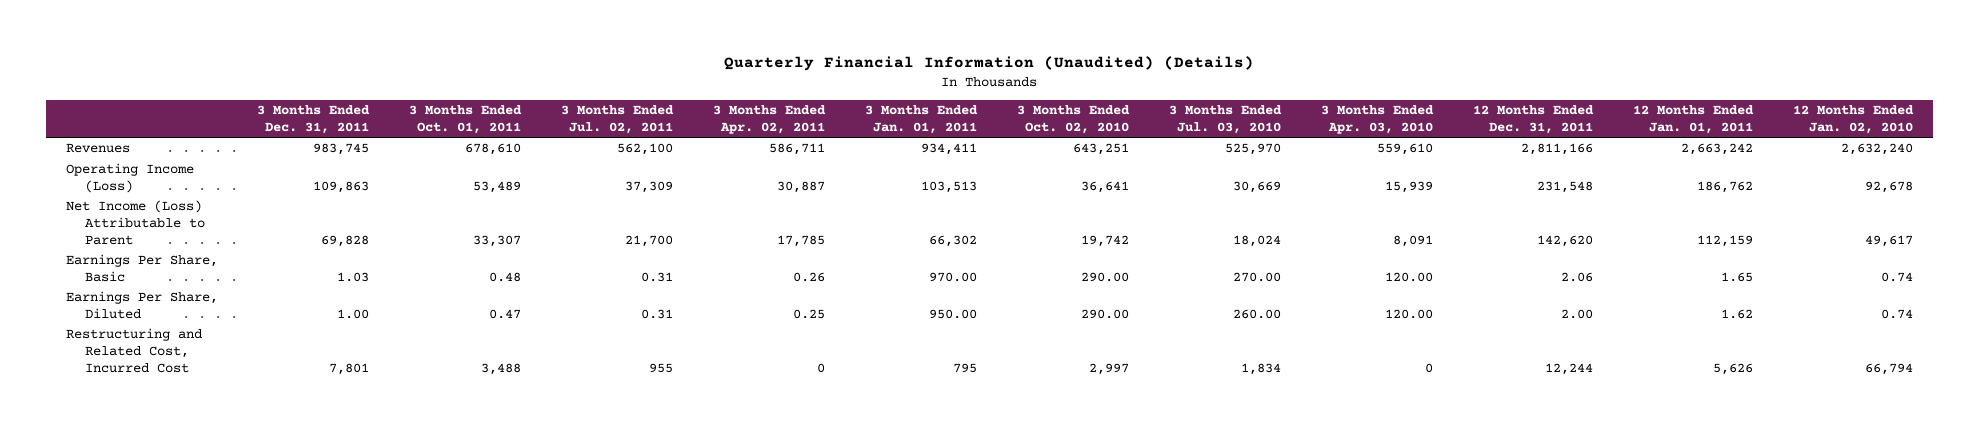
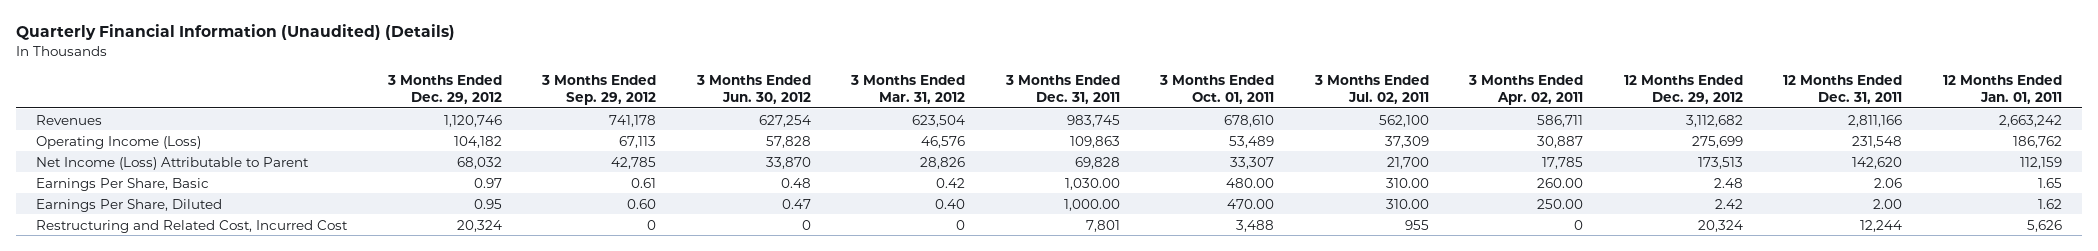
[865,105,979,134] 3 Months Ended Jan. 01, 2011 -> none
[1017,105,1131,134] 3 Months Ended Oct. 02, 2010 -> none
[1169,105,1283,134] 3 Months Ended Jul. 03, 2010 -> none
[1321,105,1435,134] 3 Months Ended Apr. 03, 2010 -> none
[1792,105,1914,134] 12 Months Ended Jan. 02, 2010 -> none
none -> [386,74,502,104] 3 Months Ended Dec. 29, 2012
none -> [541,74,657,105] 3 Months Ended Sep. 29, 2012
none -> [695,74,811,104] 3 Months Ended Jun. 30, 2012
none -> [850,74,966,104] 3 Months Ended Mar. 31, 2012
none -> [1623,74,1743,104] 12 Months Ended Dec. 29, 2012
[337,272,370,283] 1.03 -> [1064,177,1120,190] 1,030.00
[489,272,522,283] 0.48 -> [1226,177,1275,188] 480.00
[641,272,674,283] 0.31 -> [1385,177,1429,188] 310.00
[793,272,826,283] 0.26 -> [1537,177,1584,188] 260.00
[337,309,370,320] 1.00 -> [1063,198,1120,211] 1,000.00
[489,309,522,320] 0.47 -> [1227,198,1275,209] 470.00
[641,309,674,320] 0.31 -> [1385,198,1429,209] 310.00
[793,309,826,320] 0.25 -> [1537,198,1584,209] 250.00

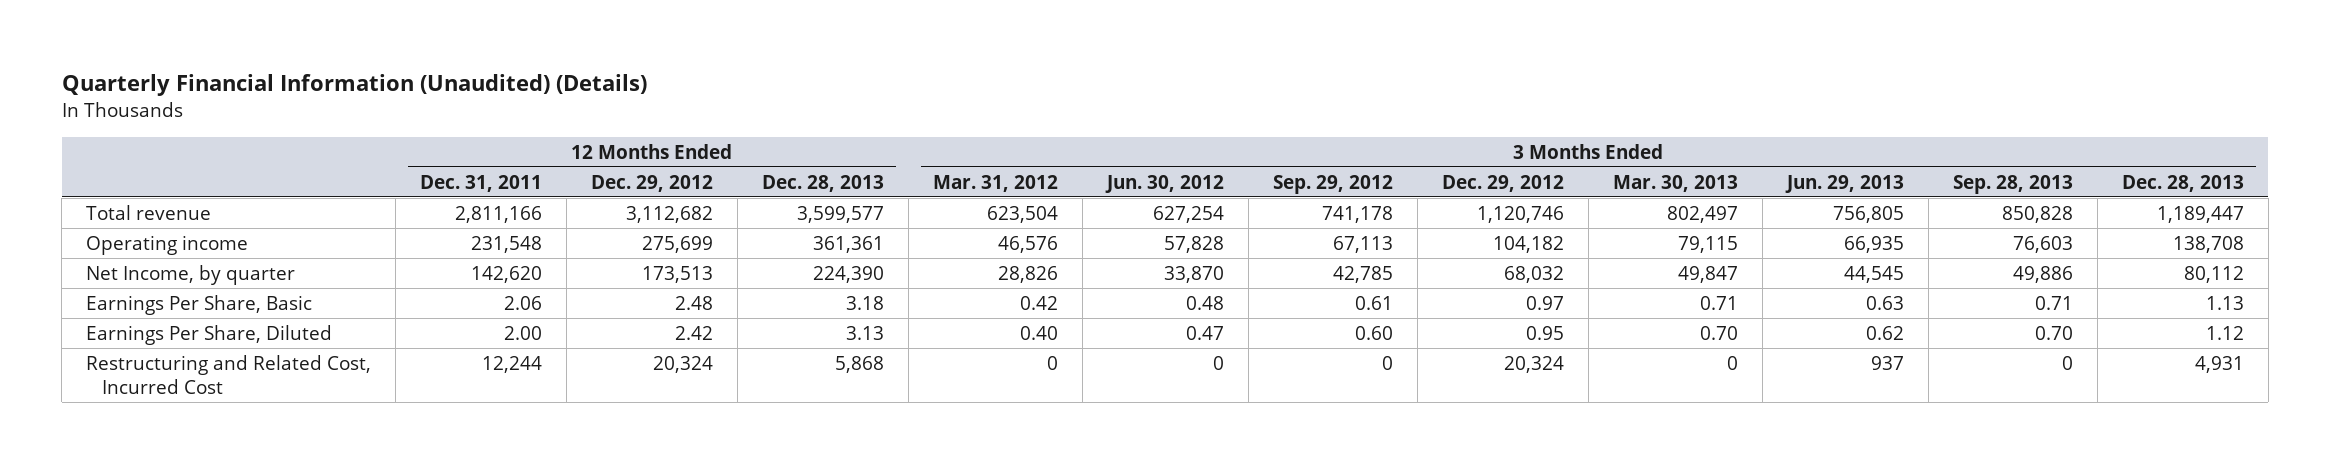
[1004,74,1120,104] 3 Months Ended Dec. 31, 2011 -> none
[1159,74,1275,104] 3 Months Ended Oct. 01, 2011 -> none
[1313,74,1429,104] 3 Months Ended Jul. 02, 2011 -> none
[1468,74,1584,105] 3 Months Ended Apr. 02, 2011 -> none
[1942,74,2062,104] 12 Months Ended Jan. 01, 2011 -> none
none -> [761,174,884,192] Dec. 28, 2013
none -> [1612,174,1738,192] Mar. 30, 2013
none -> [1784,174,1904,193] Jun. 29, 2013
none -> [1952,174,2073,194] Sep. 28, 2013
none -> [2121,174,2244,192] Dec. 28, 2013
[36,114,103,125] Revenues -> [86,204,212,220] Total revenue
[36,135,202,149] Operating Income (Loss) -> [86,234,249,255] Operating income
[36,156,310,170] Net Income (Loss) Attributable to Parent -> [86,264,296,285] Net Income, by quarter

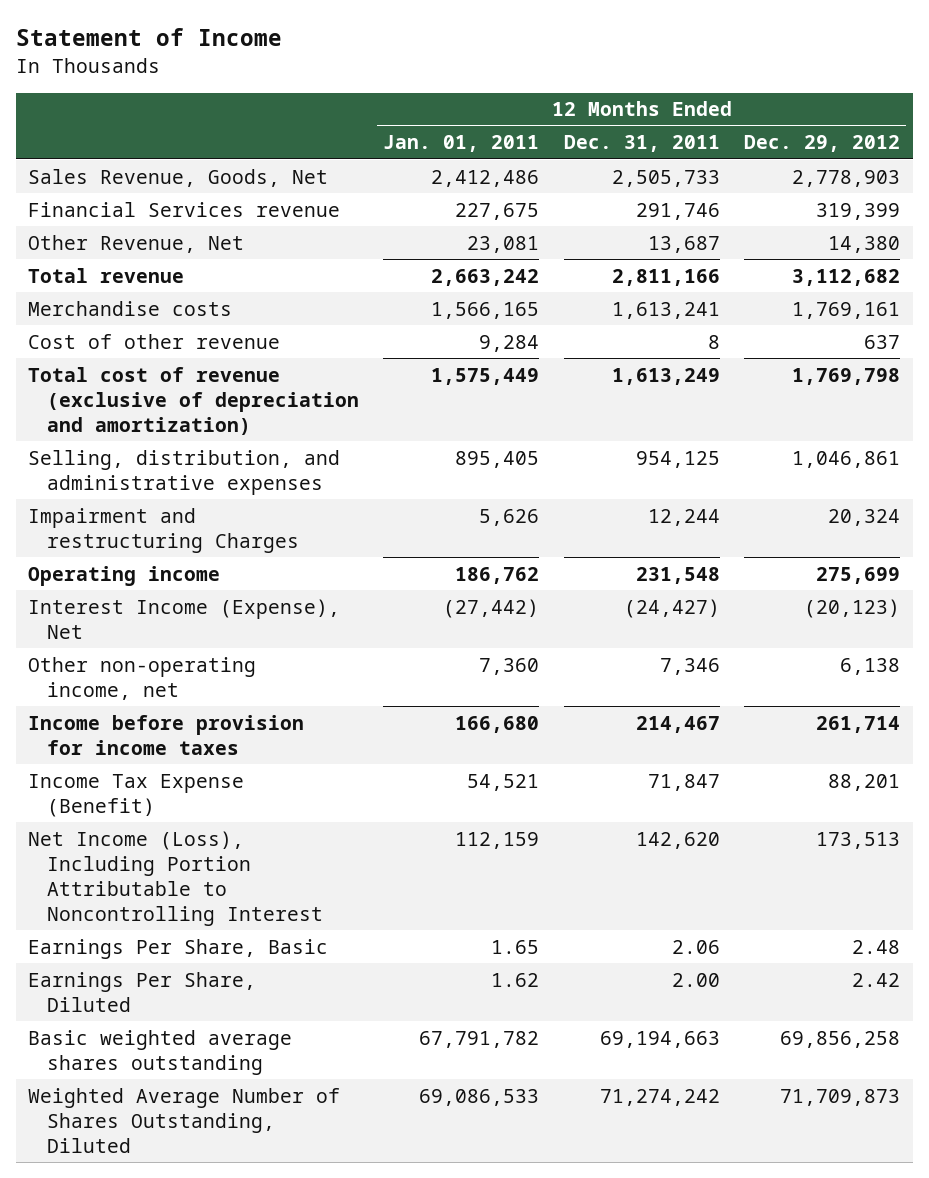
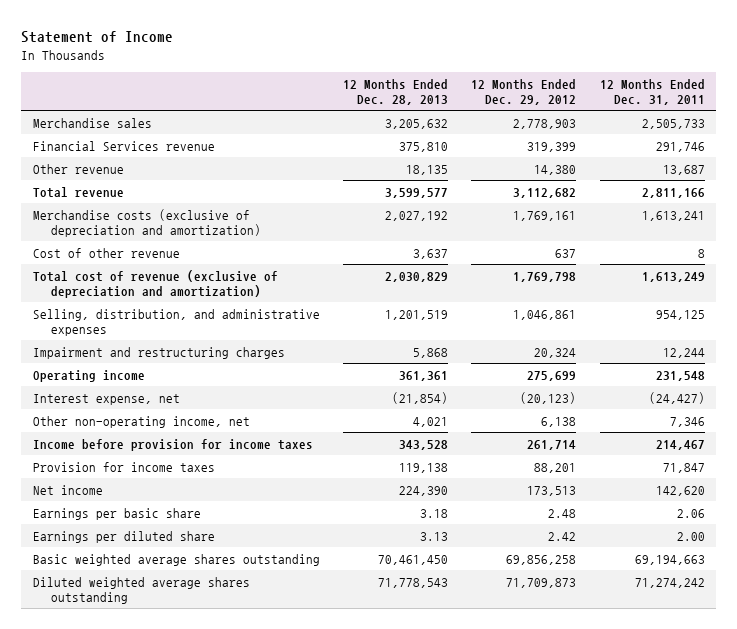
[383,135,540,153] Jan. 01, 2011 -> none
none -> [343,78,449,105] 12 Months Ended Dec. 28, 2013
[28,168,329,187] Sales Revenue, Goods, Net -> [32,117,152,128] Merchandise sales
[28,234,245,253] Other Revenue, Net -> [32,163,124,174] Other revenue
[28,300,233,316] Merchandise costs -> [32,208,262,237] Merchandise costs (exclusive of depreciation and amortization)
[28,507,299,553] Impairment and restructuring Charges -> [32,346,285,359] Impairment and restructuring charges
[28,598,341,639] Interest Income (Expense), Net -> [32,393,180,405] Interest expense, net
[28,773,245,817] Income Tax Expense (Benefit) -> [32,461,215,472] Provision for income taxes
[28,830,323,926] Net Income (Loss), Including Portion Attributable to Noncontrolling Interest -> [32,484,103,495] Net income
[28,938,329,959] Earnings Per Share, Basic -> [32,507,201,520] Earnings per basic share
[28,971,257,1012] Earnings Per Share, Diluted -> [32,530,215,543] Earnings per diluted share
[28,1087,341,1153] Weighted Average Number of Shares Outstanding, Diluted -> [32,576,250,604] Diluted weighted average shares outstanding

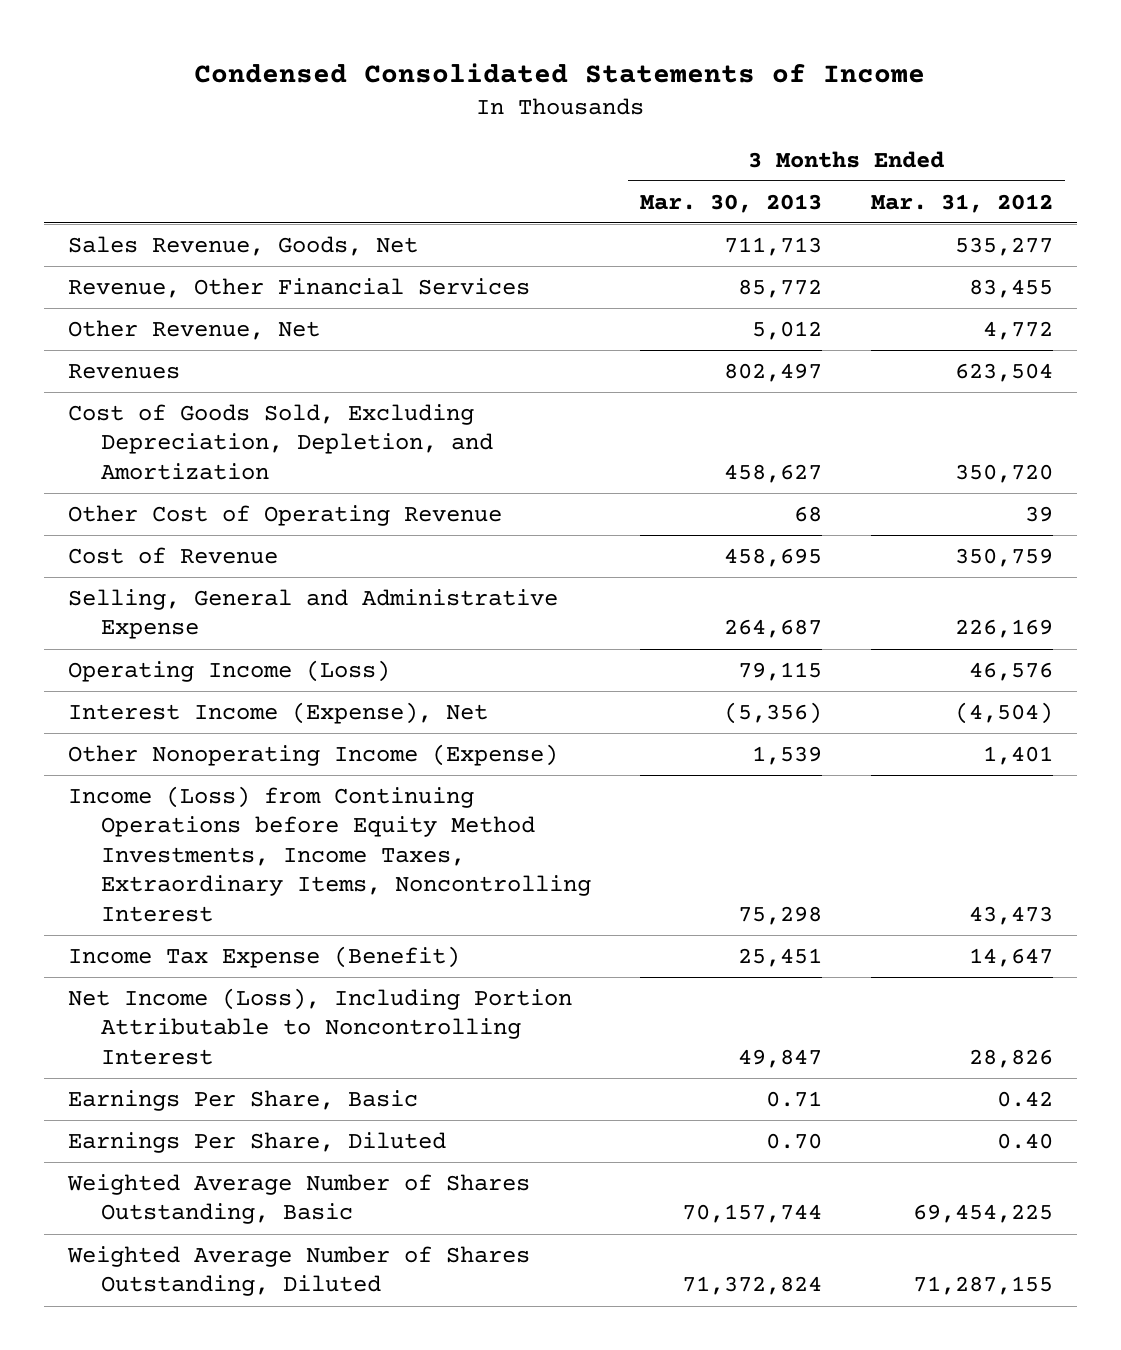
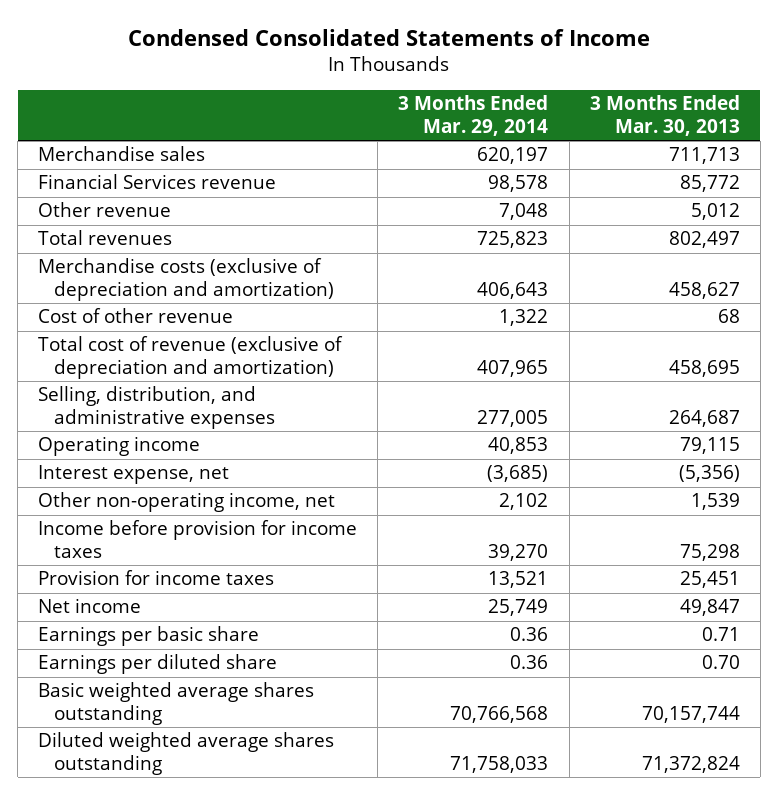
[870,193,1053,213] Mar. 31, 2012 -> none
none -> [398,95,549,136] 3 Months Ended Mar. 29, 2014
[68,236,419,257] Sales Revenue, Goods, Net -> [38,146,206,162] Merchandise sales
[68,278,531,299] Revenue, Other Financial Services -> [38,174,277,190] Financial Services revenue
[68,320,321,341] Other Revenue, Net -> [38,202,172,218] Other revenue
[68,364,181,380] Revenues -> [38,230,173,246] Total revenues
[68,404,494,480] Cost of Goods Sold, Excluding Depreciation, Depletion, and Amortization -> [38,258,334,301] Merchandise costs (exclusive of depreciation and amortization)
[68,505,503,527] Other Cost of Operating Revenue -> [38,308,234,324] Cost of other revenue
[68,547,279,565] Cost of Revenue -> [38,336,344,379] Total cost of revenue (exclusive of depreciation and amortization)
[68,589,559,640] Selling, General and Administrative Expense -> [38,386,275,429] Selling, distribution, and administrative expenses
[68,660,391,683] Operating Income (Loss) -> [38,436,201,457] Operating income
[68,702,489,725] Interest Income (Expense), Net -> [38,465,230,485] Interest expense, net
[68,744,559,767] Other Nonoperating Income (Expense) -> [38,492,336,513] Other non-operating income, net
[68,786,592,922] Income (Loss) from Continuing Operations before Equity Method Investments, Income Taxes, Extraordinary Items, Noncontrolling Interest -> [38,520,358,558] Income before provision for income taxes
[68,946,461,969] Income Tax Expense (Benefit) -> [38,570,275,586] Provision for income taxes
[68,988,573,1065] Net Income (Loss), Including Portion Attributable to Noncontrolling Interest -> [38,598,142,614] Net income
[68,1090,419,1112] Earnings Per Share, Basic -> [38,626,260,647] Earnings per basic share
[68,1132,447,1154] Earnings Per Share, Diluted -> [38,654,278,675] Earnings per diluted share
[67,1174,531,1225] Weighted Average Number of Shares Outstanding, Basic -> [38,682,315,725] Basic weighted average shares outstanding
[67,1246,531,1297] Weighted Average Number of Shares Outstanding, Diluted -> [38,732,335,775] Diluted weighted average shares outstanding

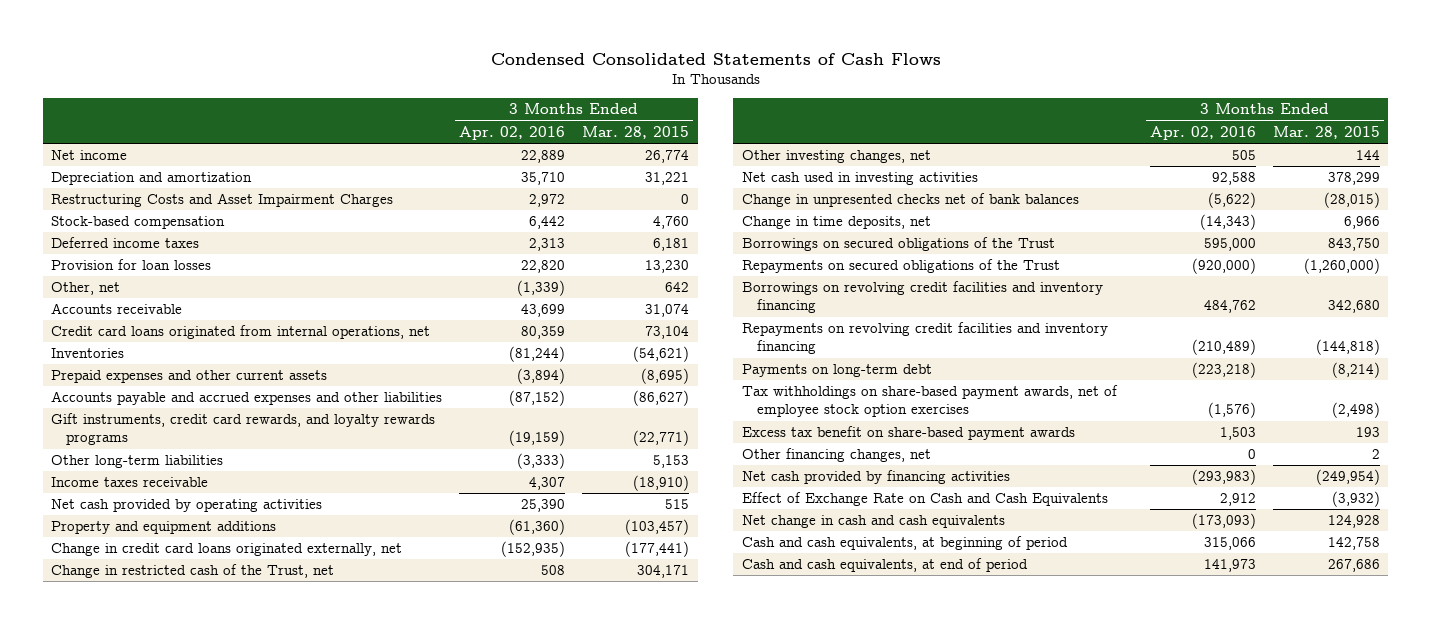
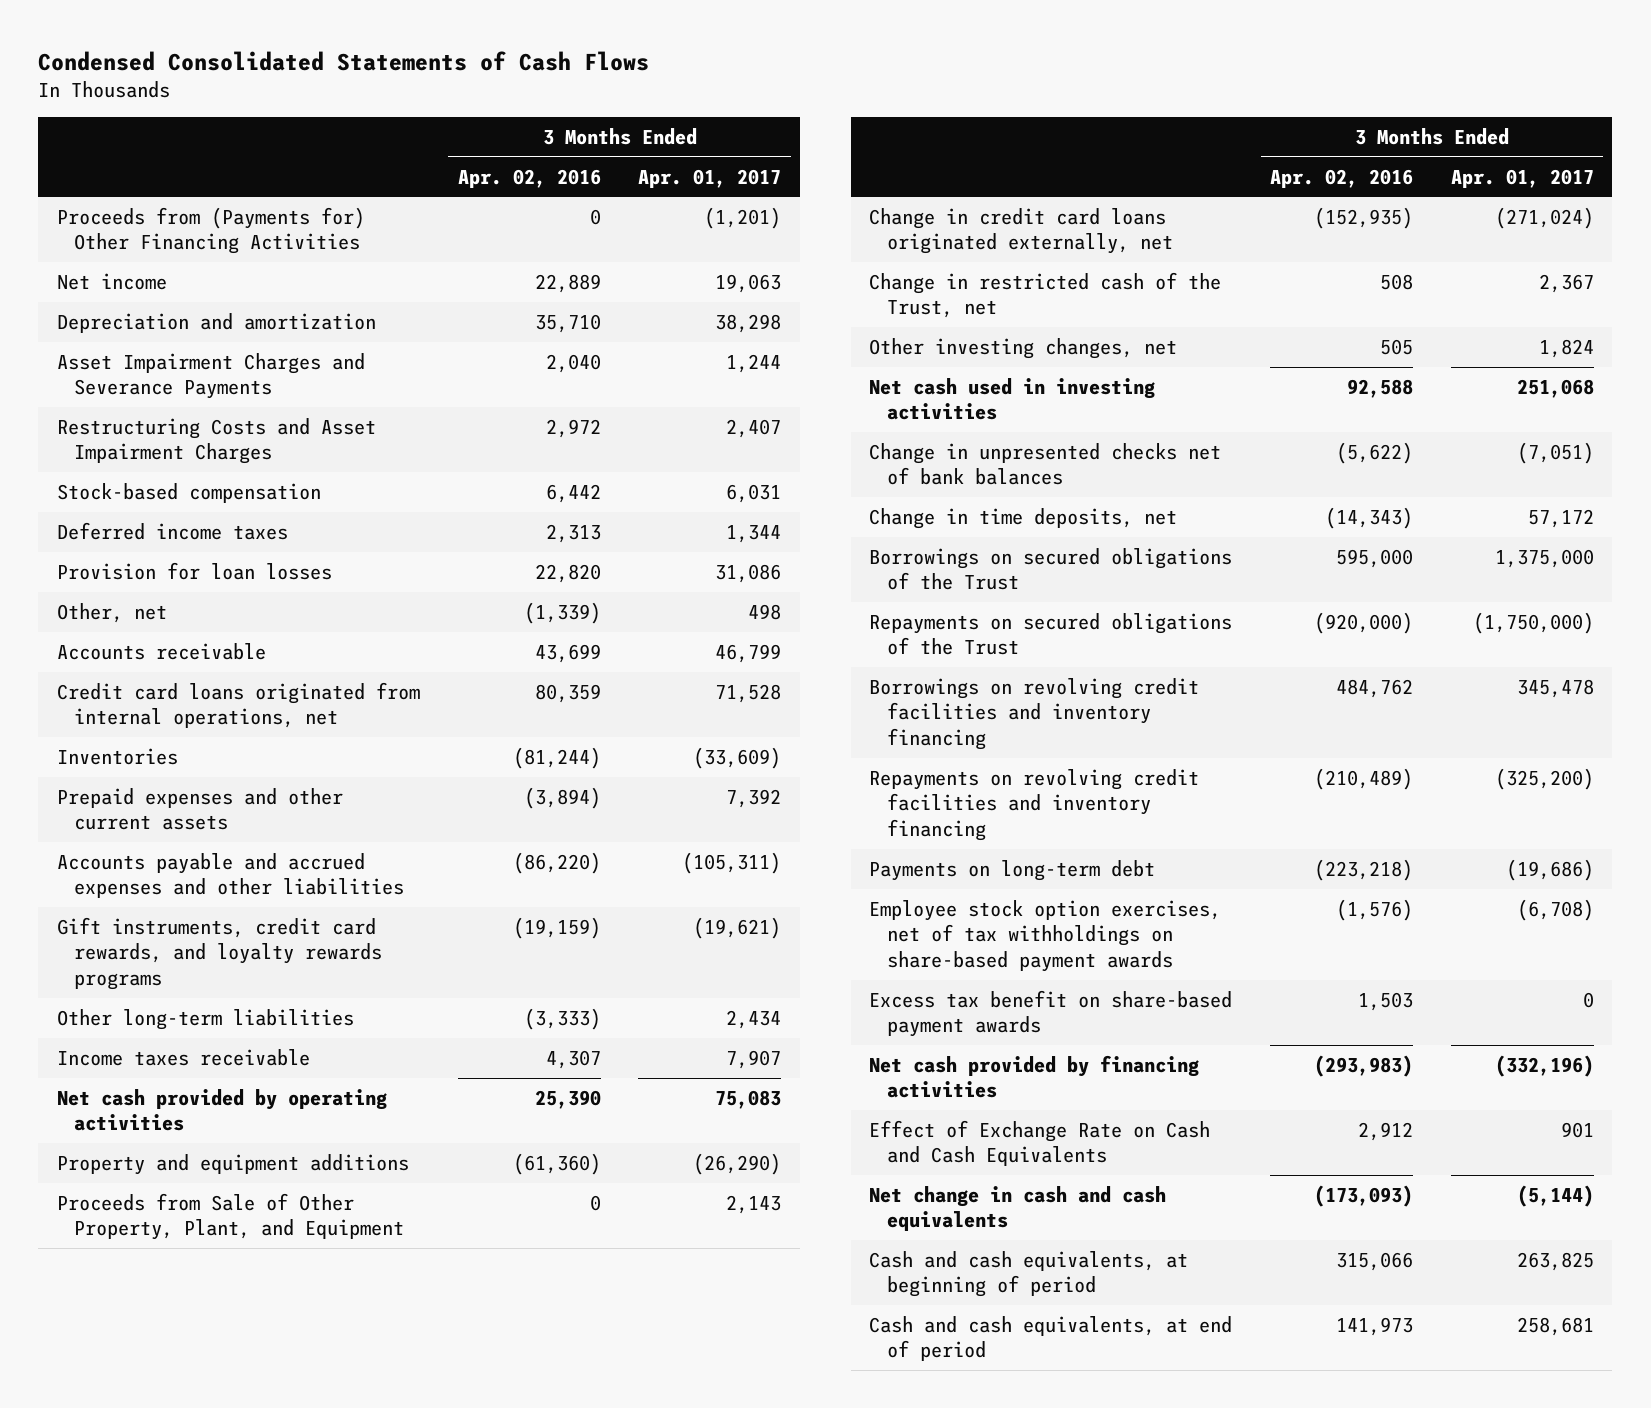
[582,125,690,139] Mar. 28, 2015 -> none
none -> [638,168,782,188] Apr. 01, 2017
none -> [57,206,366,255] Proceeds from (Payments for) Other Financing Activities
none -> [57,352,366,400] Asset Impairment Charges and Severance Payments
[509,390,566,407] (87,152) -> [512,851,601,874] (86,220)
none -> [57,1192,405,1241] Proceeds from Sale of Other Property, Plant, and Equipment
[741,385,1118,418] Tax withholdings on share-based payment awards, net of employee stock option exercises -> [869,899,1222,972] Employee stock option exercises, net of tax withholdings on share-based payment awards
[741,448,931,463] Other financing changes, net -> none

